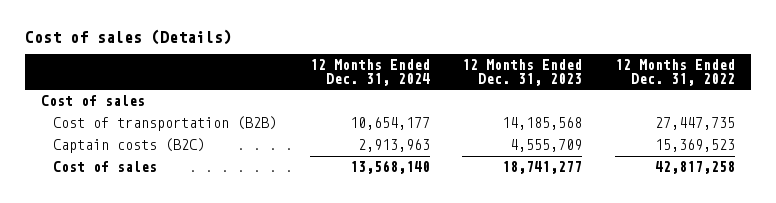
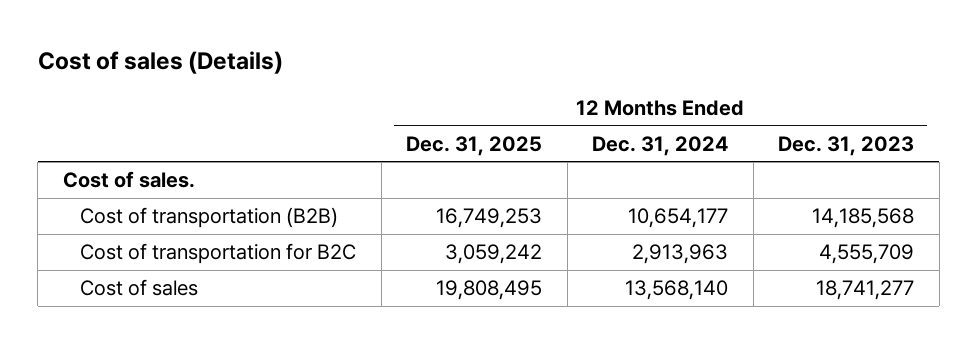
[614,59,735,86] 12 Months Ended Dec. 31, 2022 -> none
none -> [406,135,543,156] Dec. 31, 2025
[41,95,146,107] Cost of sales -> [62,171,195,189] Cost of sales.
[53,138,206,154] Captain costs (B2C) -> [80,243,357,265] Cost of transportation for B2C

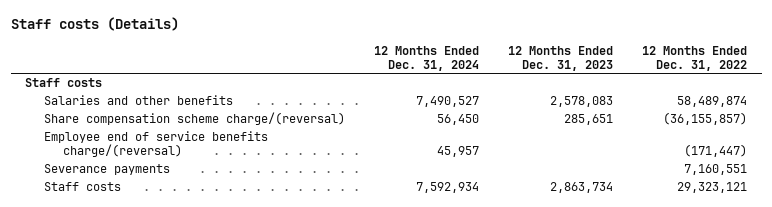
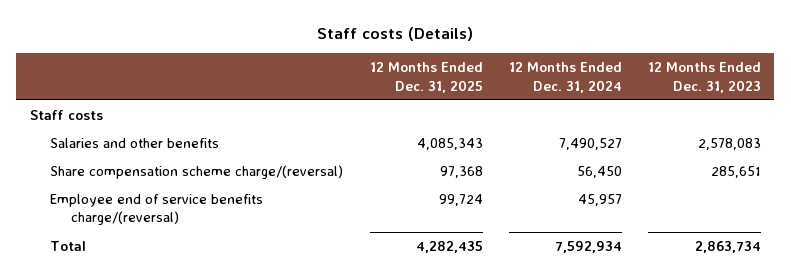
[642,45,748,71] 12 Months Ended Dec. 31, 2022 -> none
none -> [369,62,483,93] 12 Months Ended Dec. 31, 2025
[44,164,171,176] Severance payments -> none
[44,182,122,192] Staff costs -> [50,241,87,252] Total

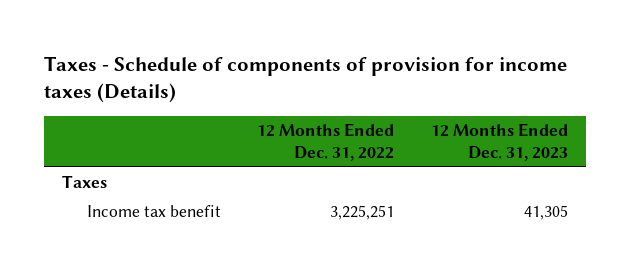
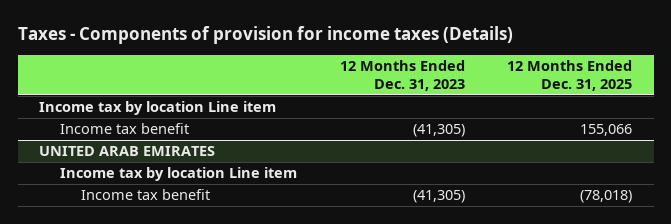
[43,56,567,104] Taxes - Schedule of components of provision for income taxes (Details) -> [17,26,513,45] Taxes - Components of provision for income taxes (Details)
[257,123,395,162] 12 Months Ended Dec. 31, 2022 -> none
none -> [507,60,633,92] 12 Months Ended Dec. 31, 2025
[61,175,107,189] Taxes -> none
none -> [39,101,277,116] Income tax by location Line item
[523,205,568,221] 41,305 -> [412,124,465,138] (41,305)
none -> [39,146,216,157] UNITED ARAB EMIRATES
none -> [59,167,297,182] Income tax by location Line item
none -> [80,189,210,201] Income tax benefit

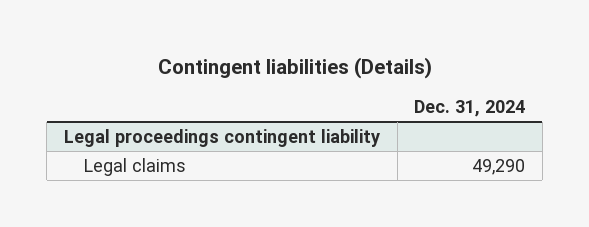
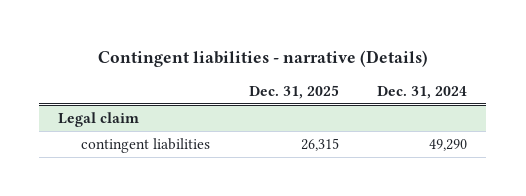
[157,57,432,80] Contingent liabilities (Details) -> [97,49,428,67] Contingent liabilities - narrative (Details)
none -> [248,85,339,100] Dec. 31, 2025
[63,128,380,147] Legal proceedings contingent liability -> [58,111,140,127] Legal claim
[83,157,186,176] Legal claims -> [81,137,211,153] contingent liabilities

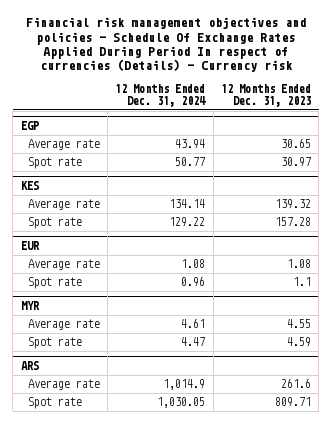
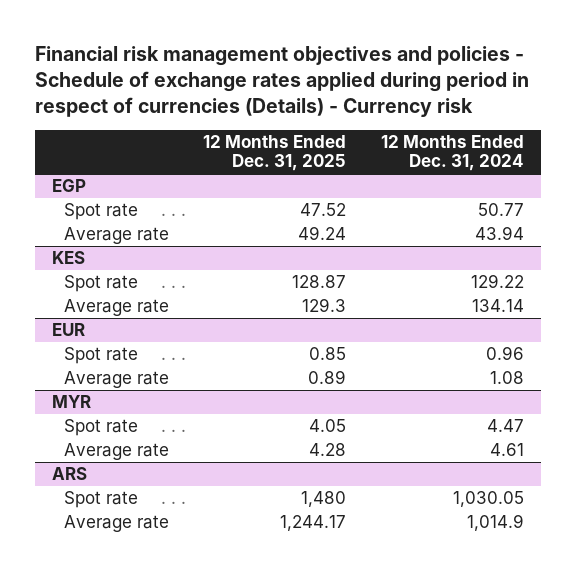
[25,17,306,73] Financial risk management objectives and policies - Schedule Of Exchange Rates Applied During Period In respect of currencies (Details) - Currency risk -> [34,46,529,118] Financial risk management objectives and policies - Schedule of exchange rates applied during period in respect of currencies (Details) - Currency risk
[220,84,311,107] 12 Months Ended Dec. 31, 2023 -> none
none -> [203,135,347,172] 12 Months Ended Dec. 31, 2025
[27,139,100,151] Average rate -> [64,226,170,244] Average rate
[27,199,100,211] Average rate -> [64,298,170,316] Average rate
[27,259,100,271] Average rate -> [64,370,170,388] Average rate
[27,319,100,331] Average rate -> [64,442,170,460] Average rate
[27,379,100,391] Average rate -> [64,514,170,532] Average rate

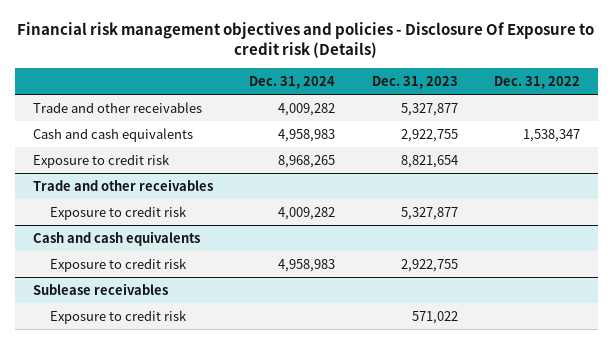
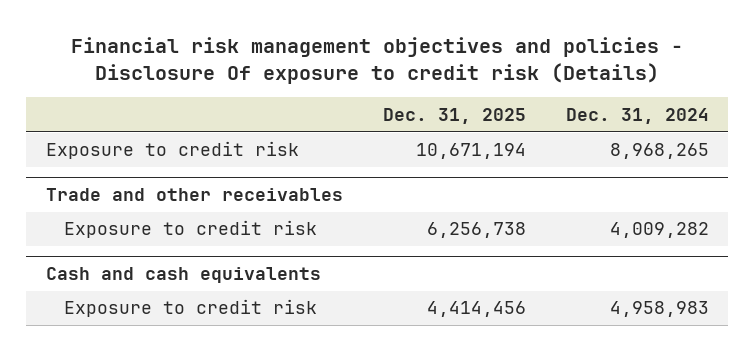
[17,22,595,59] Financial risk management objectives and policies - Disclosure Of Exposure to credit risk (Details) -> [71,37,684,85] Financial risk management objectives and policies - Disclosure Of exposure to credit risk (Details)
[371,76,458,90] Dec. 31, 2023 -> none
[493,76,580,90] Dec. 31, 2022 -> none
none -> [382,107,526,124] Dec. 31, 2025
[32,101,202,113] Trade and other receivables -> none
[32,127,193,142] Cash and cash equivalents -> none
[32,282,168,295] Sublease receivables -> none
[49,309,187,324] Exposure to credit risk -> none

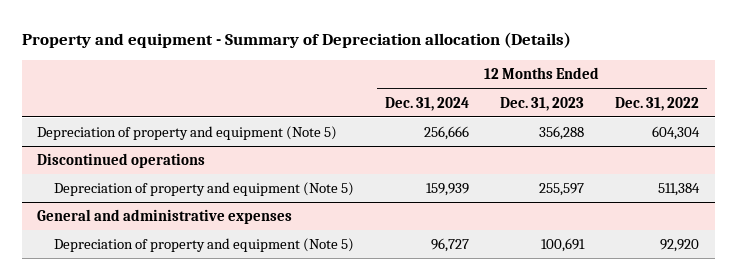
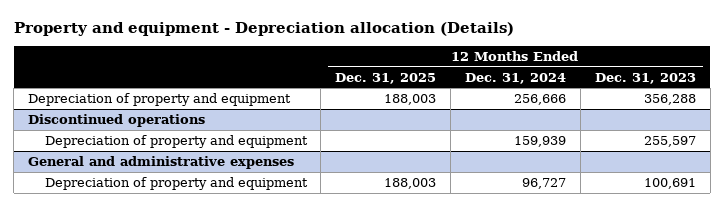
[21,31,571,48] Property and equipment - Summary of Depreciation allocation (Details) -> [13,22,514,37] Property and equipment - Depreciation allocation (Details)
[615,96,700,111] Dec. 31, 2022 -> none
none -> [335,72,437,84] Dec. 31, 2025
[37,126,338,141] Depreciation of property and equipment (Note 5) -> [27,92,291,106] Depreciation of property and equipment
[53,182,354,197] Depreciation of property and equipment (Note 5) -> [44,134,308,148] Depreciation of property and equipment
[53,238,354,253] Depreciation of property and equipment (Note 5) -> [44,176,308,190] Depreciation of property and equipment

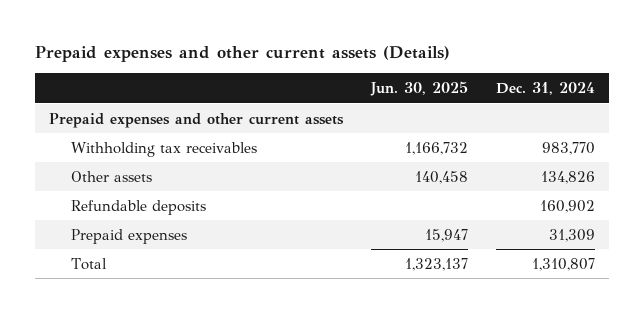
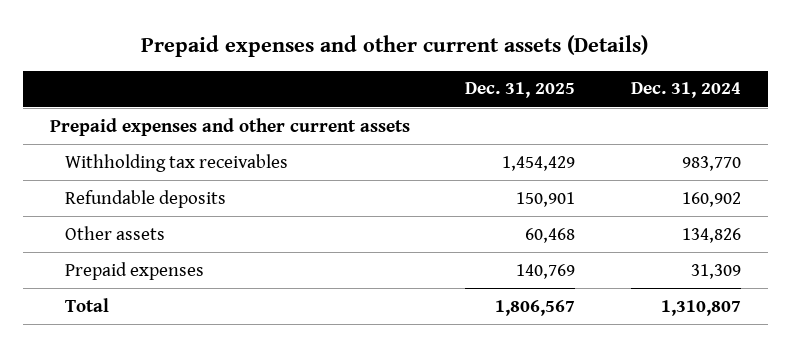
[370,81,469,97] Jun. 30, 2025 -> none
none -> [465,82,576,99] Dec. 31, 2025
[70,170,152,182] Other assets -> [65,225,166,240] Other assets

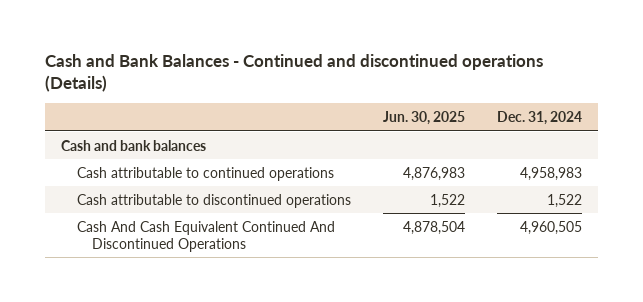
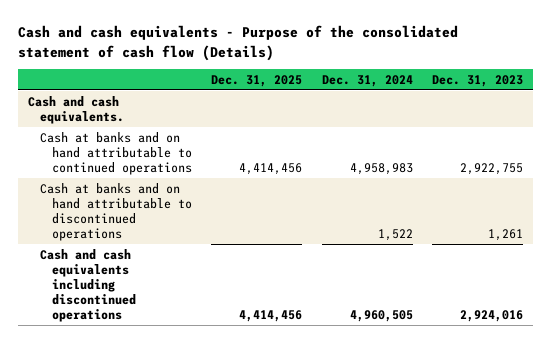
[45,54,544,93] Cash and Bank Balances - Continued and discontinued operations (Details) -> [18,25,459,61] Cash and cash equivalents - Purpose of the consolidated statement of cash flow (Details)
[382,111,465,126] Jun. 30, 2025 -> none
none -> [211,74,303,87] Dec. 31, 2025
none -> [432,74,524,87] Dec. 31, 2023
[61,139,207,151] Cash and bank balances -> none
none -> [27,95,124,124] Cash and cash equivalents.
[76,166,334,181] Cash attributable to continued operations -> [39,131,192,175] Cash at banks and on hand attributable to continued operations
[76,193,351,208] Cash attributable to discontinued operations -> [39,182,192,241] Cash at banks and on hand attributable to discontinued operations
[76,220,335,252] Cash And Cash Equivalent Continued And Discontinued Operations -> [39,248,136,322] Cash and cash equivalents including discontinued operations

